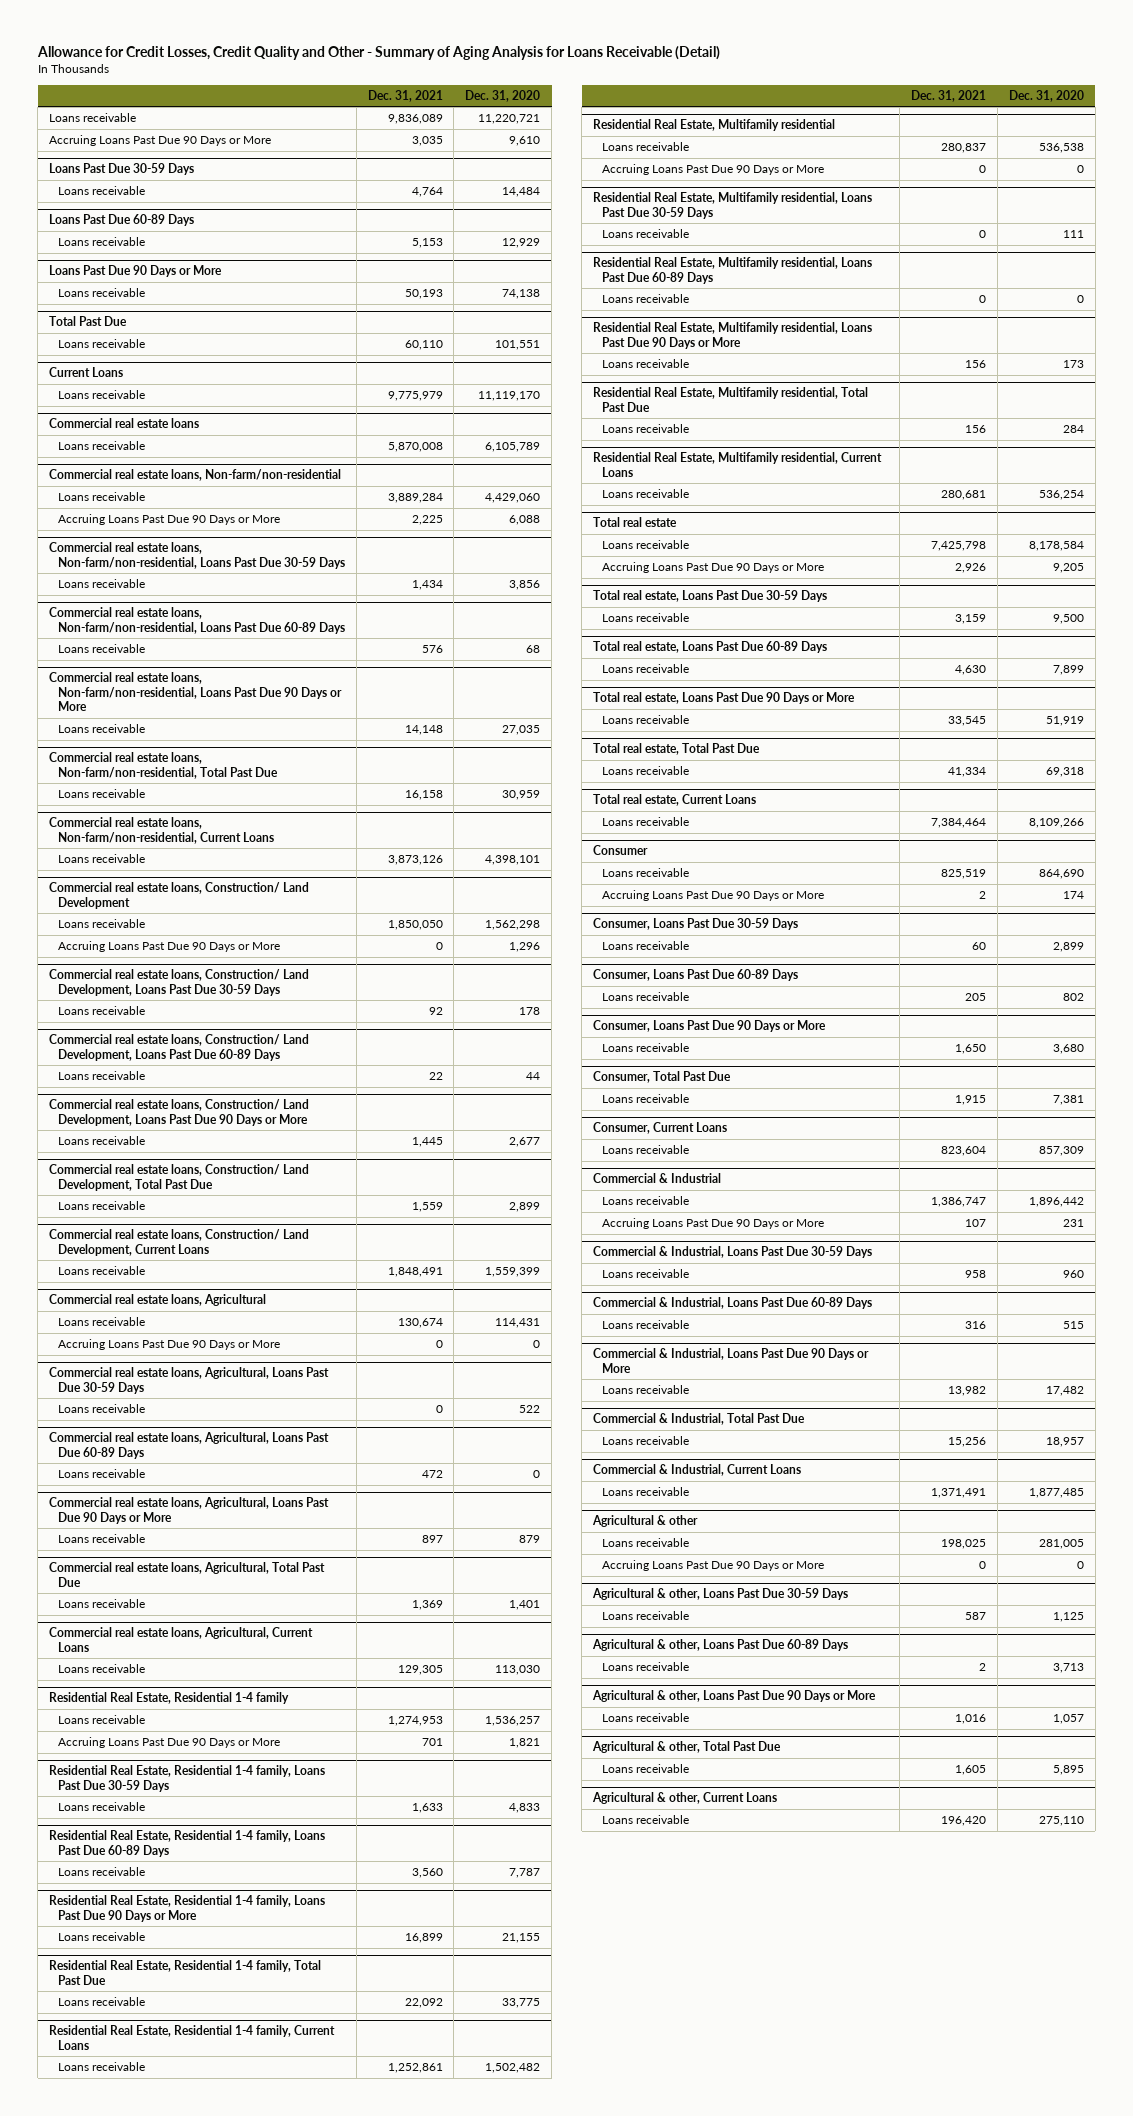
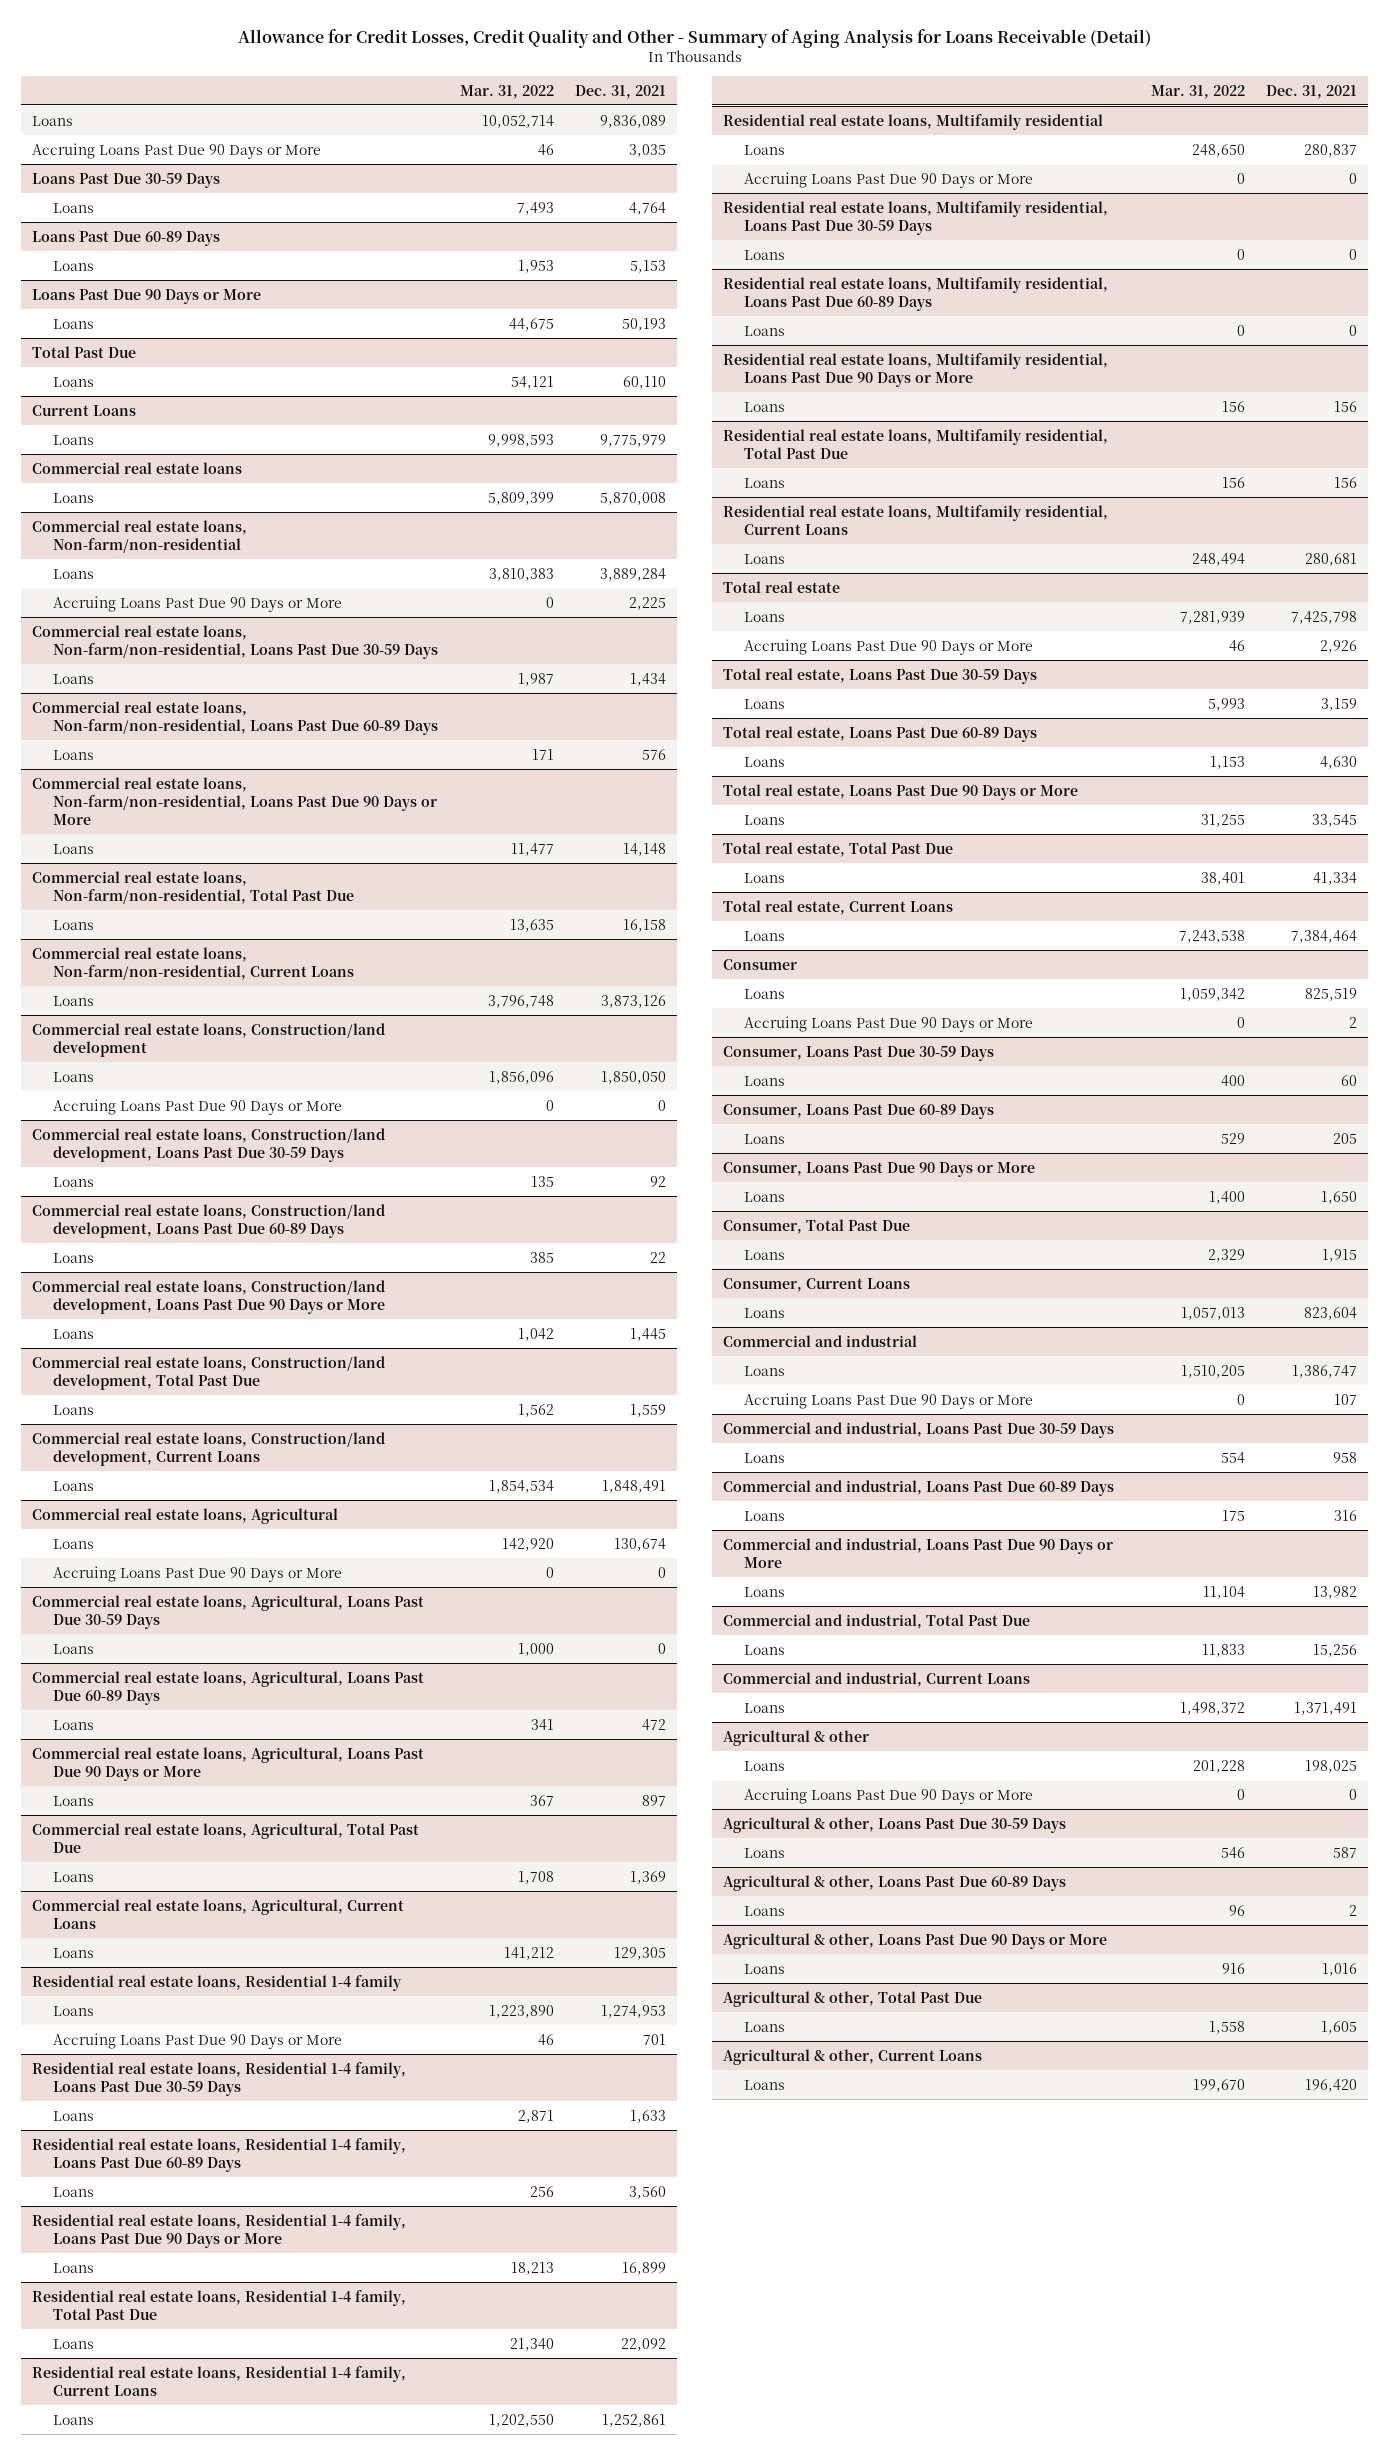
[465,90,541,103] Dec. 31, 2020 -> none
none -> [459,84,554,99] Mar. 31, 2022
[49,113,137,123] Loans receivable -> [31,115,73,126] Loans
[57,186,145,196] Loans receivable -> [53,202,95,213] Loans
[57,237,145,247] Loans receivable -> [53,260,95,271] Loans
[57,288,145,298] Loans receivable -> [53,318,95,329] Loans
[57,339,145,349] Loans receivable -> [53,376,95,387] Loans
[57,390,145,400] Loans receivable -> [53,434,95,445] Loans
[57,441,145,451] Loans receivable -> [53,492,95,503] Loans
[57,492,145,502] Loans receivable -> [53,568,95,579] Loans
[57,579,145,589] Loans receivable -> [53,673,95,684] Loans
[57,644,145,654] Loans receivable -> [53,749,95,760] Loans
[57,724,145,734] Loans receivable -> [53,843,95,854] Loans
[57,789,145,799] Loans receivable -> [53,919,95,930] Loans
[57,854,145,864] Loans receivable -> [53,995,95,1006] Loans
[49,882,310,909] Commercial real estate loans, Construction/ Land Development -> [31,1022,385,1057] Commercial real estate loans, Construction/land development
[57,919,145,929] Loans receivable -> [53,1071,95,1082] Loans
[49,969,310,996] Commercial real estate loans, Construction/ Land Development, Loans Past Due 30-59 Days -> [31,1127,385,1162] Commercial real estate loans, Construction/land development, Loans Past Due 30-59 Days
[57,1006,145,1016] Loans receivable -> [53,1176,95,1187] Loans
[49,1034,310,1061] Commercial real estate loans, Construction/ Land Development, Loans Past Due 60-89 Days -> [31,1203,385,1238] Commercial real estate loans, Construction/land development, Loans Past Due 60-89 Days
[57,1071,145,1081] Loans receivable -> [53,1252,95,1263] Loans
[49,1099,310,1126] Commercial real estate loans, Construction/ Land Development, Loans Past Due 90 Days or More -> [31,1279,386,1314] Commercial real estate loans, Construction/land development, Loans Past Due 90 Days or More
[57,1136,145,1146] Loans receivable -> [53,1328,95,1339] Loans
[49,1164,310,1191] Commercial real estate loans, Construction/ Land Development, Total Past Due -> [31,1355,385,1390] Commercial real estate loans, Construction/land development, Total Past Due
[57,1201,145,1211] Loans receivable -> [53,1404,95,1415] Loans
[49,1229,310,1256] Commercial real estate loans, Construction/ Land Development, Current Loans -> [31,1431,385,1466] Commercial real estate loans, Construction/land development, Current Loans
[57,1266,145,1276] Loans receivable -> [53,1480,95,1491] Loans
[57,1317,145,1327] Loans receivable -> [53,1538,95,1549] Loans
[57,1404,145,1414] Loans receivable -> [53,1643,95,1654] Loans
[57,1469,145,1479] Loans receivable -> [53,1719,95,1730] Loans
[57,1534,145,1544] Loans receivable -> [53,1795,95,1806] Loans
[57,1599,145,1609] Loans receivable -> [53,1871,95,1882] Loans
[57,1664,145,1674] Loans receivable -> [53,1947,95,1958] Loans
[49,1692,290,1705] Residential Real Estate, Residential 1-4 family -> [31,1974,402,1991] Residential real estate loans, Residential 1-4 family
[57,1715,145,1725] Loans receivable -> [53,2005,95,2016] Loans
[49,1765,326,1792] Residential Real Estate, Residential 1-4 family, Loans Past Due 30-59 Days -> [31,2061,406,2096] Residential real estate loans, Residential 1-4 family, Loans Past Due 30-59 Days
[57,1802,145,1812] Loans receivable -> [53,2110,95,2121] Loans
[49,1830,326,1857] Residential Real Estate, Residential 1-4 family, Loans Past Due 60-89 Days -> [31,2137,406,2172] Residential real estate loans, Residential 1-4 family, Loans Past Due 60-89 Days
[57,1867,145,1877] Loans receivable -> [53,2186,95,2197] Loans
[49,1895,326,1922] Residential Real Estate, Residential 1-4 family, Loans Past Due 90 Days or More -> [31,2213,406,2248] Residential real estate loans, Residential 1-4 family, Loans Past Due 90 Days or More
[57,1932,145,1942] Loans receivable -> [53,2262,95,2273] Loans
[49,1960,322,1985] Residential Real Estate, Residential 1-4 family, Total Past Due -> [31,2289,406,2320] Residential real estate loans, Residential 1-4 family, Total Past Due
[57,1997,145,2007] Loans receivable -> [53,2338,95,2349] Loans
[49,2025,336,2050] Residential Real Estate, Residential 1-4 family, Current Loans -> [31,2365,406,2396] Residential real estate loans, Residential 1-4 family, Current Loans
[57,2062,145,2072] Loans receivable -> [53,2414,95,2425] Loans
[593,119,836,132] Residential Real Estate, Multifamily residential -> [722,113,1103,130] Residential real estate loans, Multifamily residential
[601,142,689,152] Loans receivable -> [744,144,786,155] Loans
[593,192,873,219] Residential Real Estate, Multifamily residential, Loans Past Due 30-59 Days -> [722,200,1108,235] Residential real estate loans, Multifamily residential, Loans Past Due 30-59 Days
[601,229,689,239] Loans receivable -> [744,249,786,260] Loans
[593,257,873,284] Residential Real Estate, Multifamily residential, Loans Past Due 60-89 Days -> [722,276,1108,311] Residential real estate loans, Multifamily residential, Loans Past Due 60-89 Days
[601,294,689,304] Loans receivable -> [744,325,786,336] Loans
[593,322,873,349] Residential Real Estate, Multifamily residential, Loans Past Due 90 Days or More -> [722,352,1108,387] Residential real estate loans, Multifamily residential, Loans Past Due 90 Days or More
[601,359,689,369] Loans receivable -> [744,401,786,412] Loans
[593,387,869,412] Residential Real Estate, Multifamily residential, Total Past Due -> [722,428,1108,459] Residential real estate loans, Multifamily residential, Total Past Due
[601,424,689,434] Loans receivable -> [744,477,786,488] Loans
[593,452,883,477] Residential Real Estate, Multifamily residential, Current Loans -> [722,504,1108,535] Residential real estate loans, Multifamily residential, Current Loans
[601,489,689,499] Loans receivable -> [744,553,786,564] Loans
[601,540,689,550] Loans receivable -> [744,611,786,622] Loans
[601,613,689,623] Loans receivable -> [744,698,786,709] Loans
[601,664,689,674] Loans receivable -> [744,756,786,767] Loans
[601,715,689,725] Loans receivable -> [744,814,786,825] Loans
[601,766,689,776] Loans receivable -> [744,872,786,883] Loans
[601,817,689,827] Loans receivable -> [744,930,786,941] Loans
[601,868,689,878] Loans receivable -> [744,988,786,999] Loans
[601,941,689,951] Loans receivable -> [744,1075,786,1086] Loans
[601,992,689,1002] Loans receivable -> [744,1133,786,1144] Loans
[601,1043,689,1053] Loans receivable -> [744,1191,786,1202] Loans
[601,1094,689,1104] Loans receivable -> [744,1249,786,1260] Loans
[601,1145,689,1155] Loans receivable -> [744,1307,786,1318] Loans
[593,1173,722,1184] Commercial & Industrial -> [722,1334,917,1347] Commercial and industrial
[601,1196,689,1206] Loans receivable -> [744,1365,786,1376] Loans
[593,1246,873,1259] Commercial & Industrial, Loans Past Due 30-59 Days -> [722,1421,1114,1438] Commercial and industrial, Loans Past Due 30-59 Days
[601,1269,689,1279] Loans receivable -> [744,1452,786,1463] Loans
[593,1297,873,1310] Commercial & Industrial, Loans Past Due 60-89 Days -> [722,1479,1114,1496] Commercial and industrial, Loans Past Due 60-89 Days
[601,1320,689,1330] Loans receivable -> [744,1510,786,1521] Loans
[593,1348,870,1373] Commercial & Industrial, Loans Past Due 90 Days or More -> [722,1537,1113,1568] Commercial and industrial, Loans Past Due 90 Days or More
[601,1385,689,1395] Loans receivable -> [744,1586,786,1597] Loans
[593,1413,806,1426] Commercial & Industrial, Total Past Due -> [722,1613,1030,1629] Commercial and industrial, Total Past Due
[601,1436,689,1446] Loans receivable -> [744,1644,786,1655] Loans
[593,1464,802,1477] Commercial & Industrial, Current Loans -> [722,1671,1030,1687] Commercial and industrial, Current Loans
[601,1487,689,1497] Loans receivable -> [744,1702,786,1713] Loans
[601,1538,689,1548] Loans receivable -> [744,1760,786,1771] Loans
[601,1611,689,1621] Loans receivable -> [744,1847,786,1858] Loans
[601,1662,689,1672] Loans receivable -> [744,1905,786,1916] Loans
[601,1713,689,1723] Loans receivable -> [744,1963,786,1974] Loans
[601,1764,689,1774] Loans receivable -> [744,2021,786,2032] Loans
[601,1815,689,1825] Loans receivable -> [744,2079,786,2090] Loans

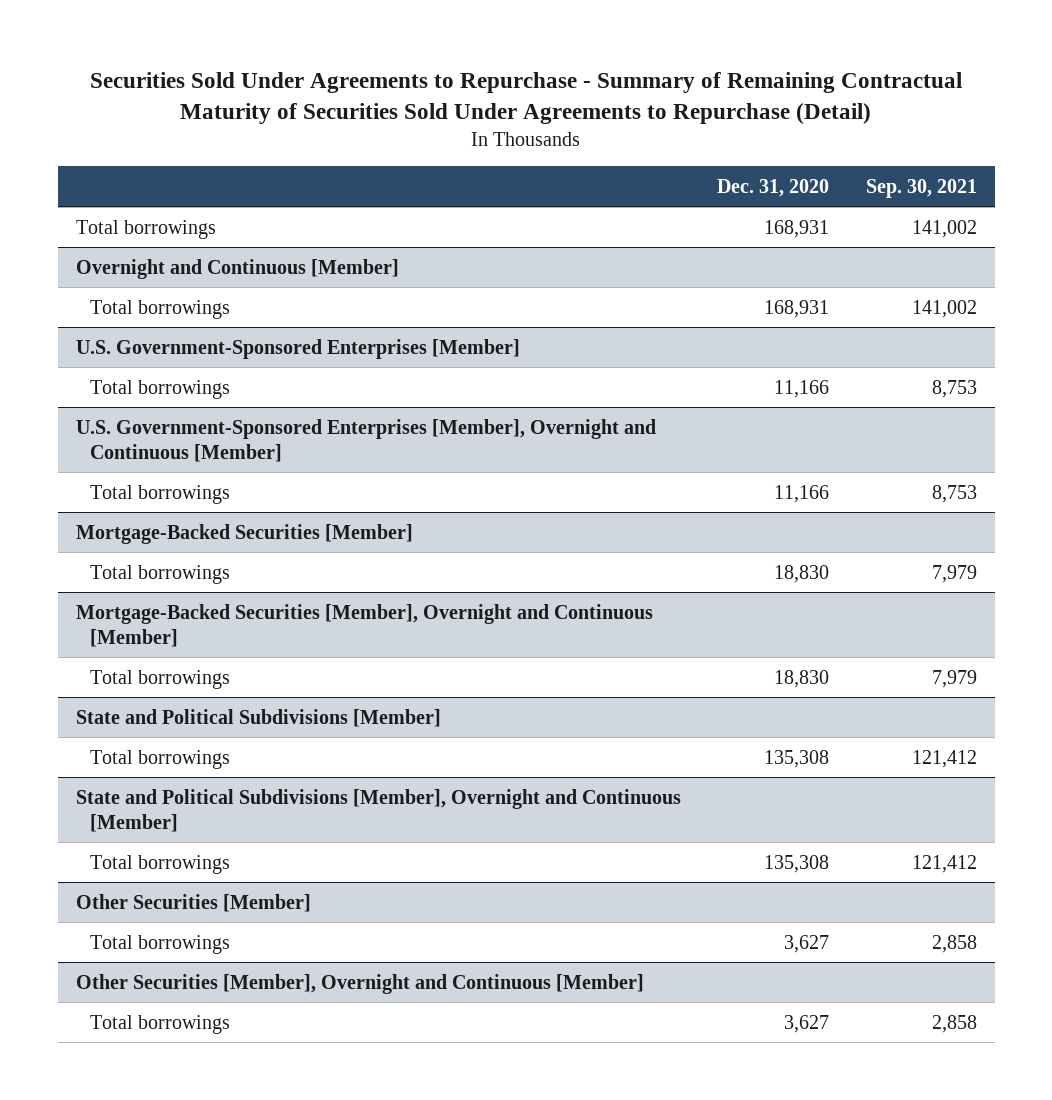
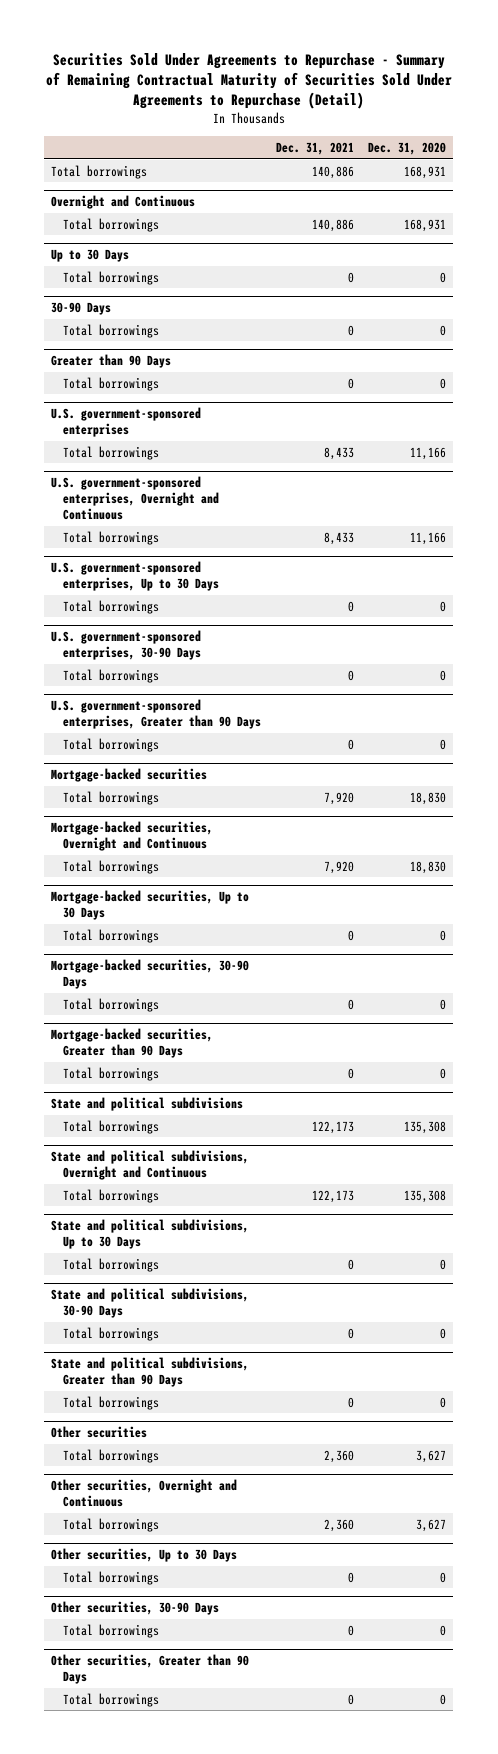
[865,178,977,198] Sep. 30, 2021 -> none
none -> [275,142,354,156] Dec. 31, 2021
[75,258,399,279] Overnight and Continuous [Member] -> [51,194,196,209] Overnight and Continuous
none -> [51,248,130,262] Up to 30 Days
none -> [62,270,159,285] Total borrowings
none -> [51,301,112,315] 30-90 Days
none -> [62,323,159,338] Total borrowings
none -> [51,353,172,368] Greater than 90 Days
none -> [62,376,159,391] Total borrowings
[75,338,520,359] U.S. Government-Sponsored Enterprises [Member] -> [51,406,202,438] U.S. government-sponsored enterprises
[75,418,656,462] U.S. Government-Sponsored Enterprises [Member], Overnight and Continuous [Member] -> [51,475,219,521] U.S. government-sponsored enterprises, Overnight and Continuous
none -> [51,560,219,592] U.S. government-sponsored enterprises, Up to 30 Days
none -> [62,599,159,614] Total borrowings
none -> [51,629,202,661] U.S. government-sponsored enterprises, 30-90 Days
none -> [62,668,159,683] Total borrowings
none -> [51,698,261,730] U.S. government-sponsored enterprises, Greater than 90 Days
none -> [62,737,159,752] Total borrowings
[75,523,413,544] Mortgage-Backed Securities [Member] -> [51,767,208,782] Mortgage-backed securities
[75,603,653,647] Mortgage-Backed Securities [Member], Overnight and Continuous [Member] -> [51,820,214,852] Mortgage-backed securities, Overnight and Continuous
none -> [51,889,250,921] Mortgage-backed securities, Up to 30 Days
none -> [62,928,159,943] Total borrowings
none -> [51,958,250,990] Mortgage-backed securities, 30-90 Days
none -> [62,997,159,1012] Total borrowings
none -> [51,1027,214,1059] Mortgage-backed securities, Greater than 90 Days
none -> [62,1066,159,1081] Total borrowings
[75,708,441,727] State and Political Subdivisions [Member] -> [51,1096,244,1111] State and political subdivisions
[75,788,681,832] State and Political Subdivisions [Member], Overnight and Continuous [Member] -> [51,1149,250,1181] State and political subdivisions, Overnight and Continuous
none -> [51,1218,250,1250] State and political subdivisions, Up to 30 Days
none -> [62,1257,159,1272] Total borrowings
none -> [51,1287,250,1319] State and political subdivisions, 30-90 Days
none -> [62,1326,159,1341] Total borrowings
none -> [51,1356,250,1388] State and political subdivisions, Greater than 90 Days
none -> [62,1395,159,1410] Total borrowings
[75,893,311,912] Other Securities [Member] -> [51,1425,148,1438] Other securities
[75,973,644,994] Other Securities [Member], Overnight and Continuous [Member] -> [51,1478,238,1508] Other securities, Overnight and Continuous
none -> [51,1547,238,1562] Other securities, Up to 30 Days
none -> [62,1570,159,1585] Total borrowings
none -> [51,1600,220,1615] Other securities, 30-90 Days
none -> [62,1623,159,1638] Total borrowings
none -> [51,1653,250,1685] Other securities, Greater than 90 Days
none -> [62,1692,159,1707] Total borrowings

